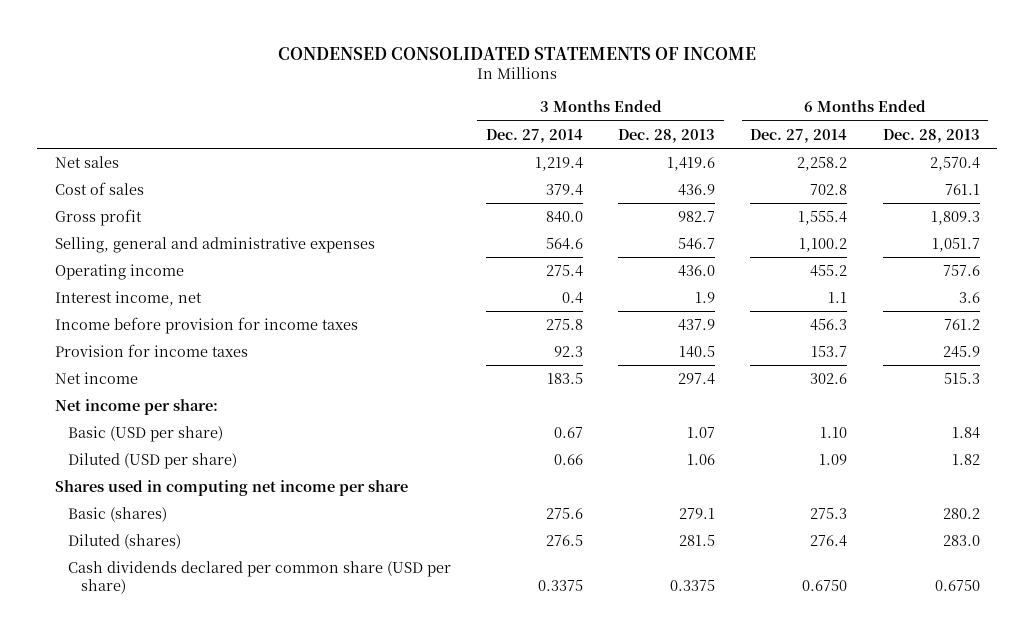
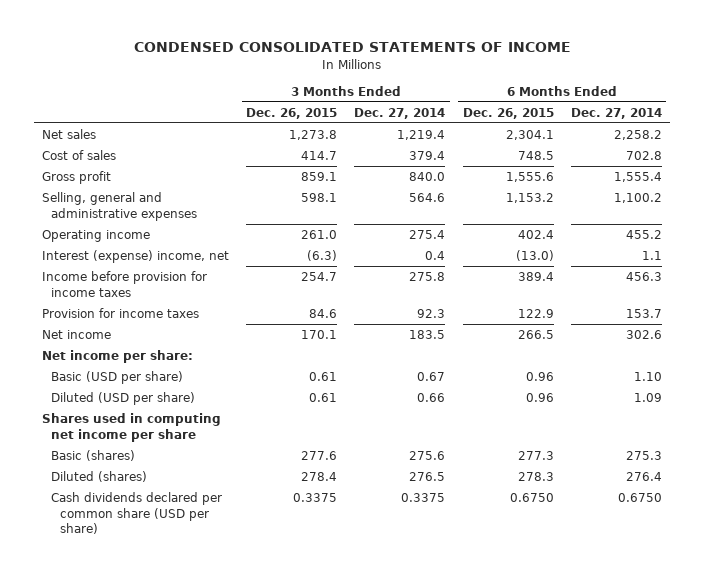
[618,128,716,143] Dec. 28, 2013 -> none
[882,128,980,143] Dec. 28, 2013 -> none
none -> [246,107,338,119] Dec. 26, 2015
none -> [462,107,554,119] Dec. 26, 2015
[54,291,202,307] Interest income, net -> [42,249,230,263] Interest (expense) income, net

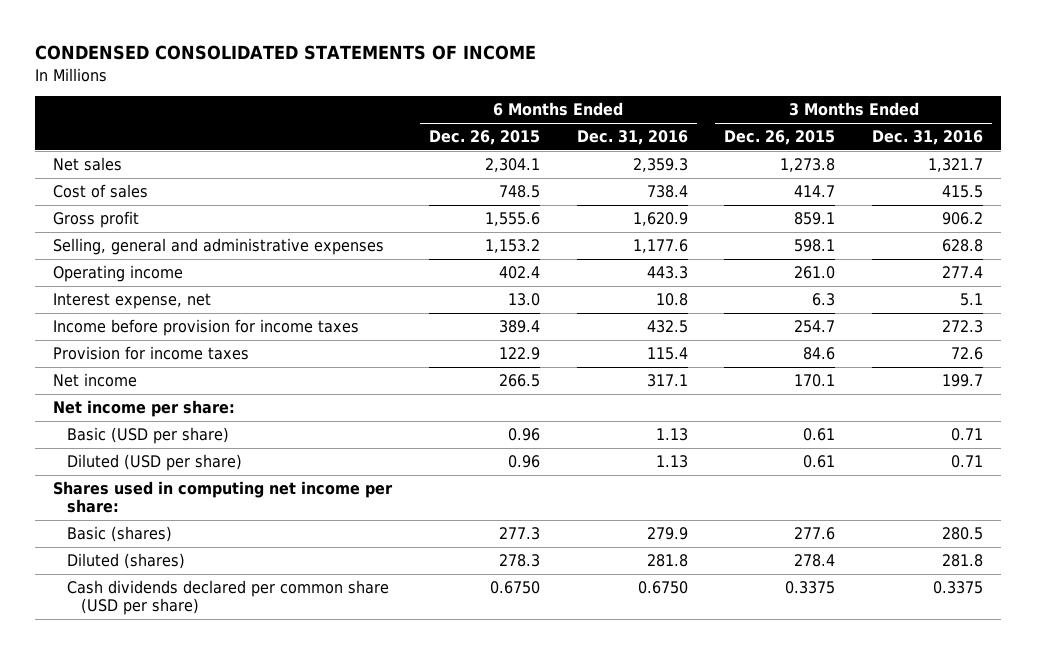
[354,107,446,119] Dec. 27, 2014 -> none
[570,107,662,119] Dec. 27, 2014 -> none
none -> [576,130,688,146] Dec. 31, 2016
none -> [872,130,984,146] Dec. 31, 2016
[42,249,230,263] Interest (expense) income, net -> [53,293,212,310] Interest expense, net
[307,249,338,261] (6.3) -> [812,293,836,307] 6.3
[515,249,554,261] (13.0) -> [508,293,541,307] 13.0
[42,412,222,442] Shares used in computing net income per share -> [53,481,394,514] Shares used in computing net income per share:

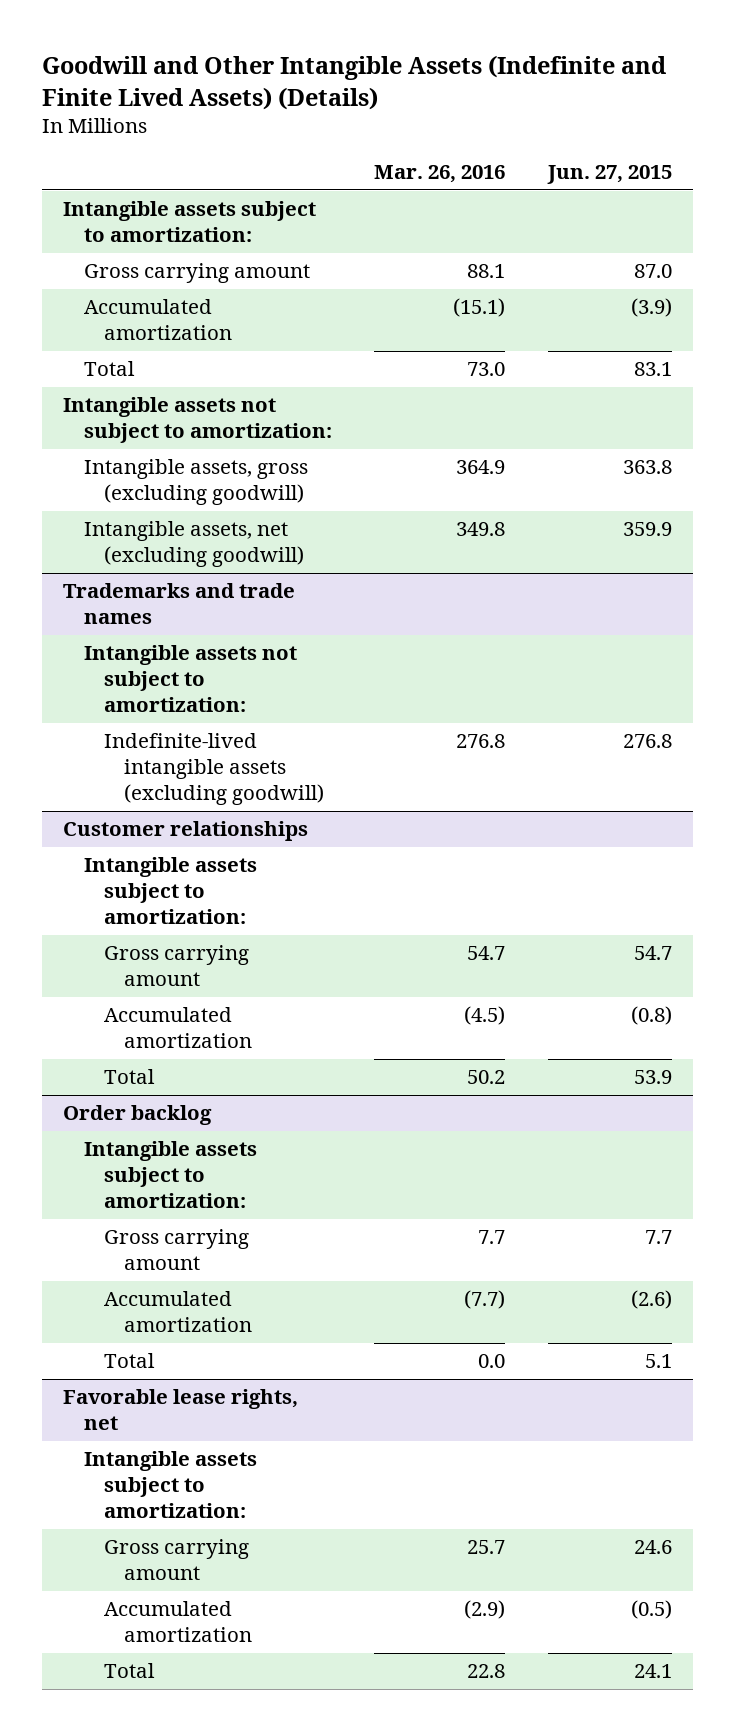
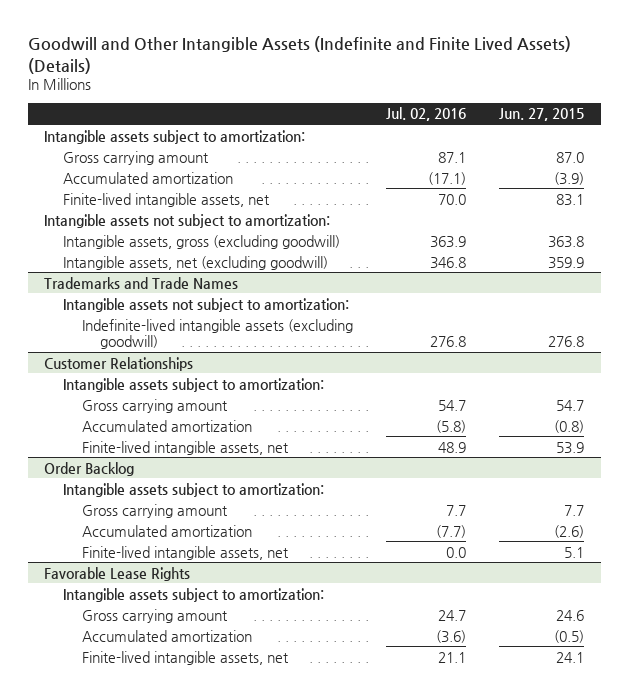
[374,165,506,184] Mar. 26, 2016 -> none
none -> [385,107,466,122] Jul. 02, 2016
[83,361,135,377] Total -> [63,192,271,207] Finite-lived intangible assets, net
[63,583,296,625] Trademarks and trade names -> [44,276,239,289] Trademarks and Trade Names
[63,821,309,842] Customer relationships -> [44,356,194,371] Customer Relationships
[103,1069,155,1085] Total -> [81,440,289,455] Finite-lived intangible assets, net
[63,1105,213,1126] Order backlog -> [44,461,135,476] Order Backlog
[103,1353,155,1369] Total -> [81,545,289,560] Finite-lived intangible assets, net
[63,1389,299,1431] Favorable lease rights, net -> [44,566,191,581] Favorable Lease Rights
[103,1663,155,1679] Total -> [81,650,289,665] Finite-lived intangible assets, net

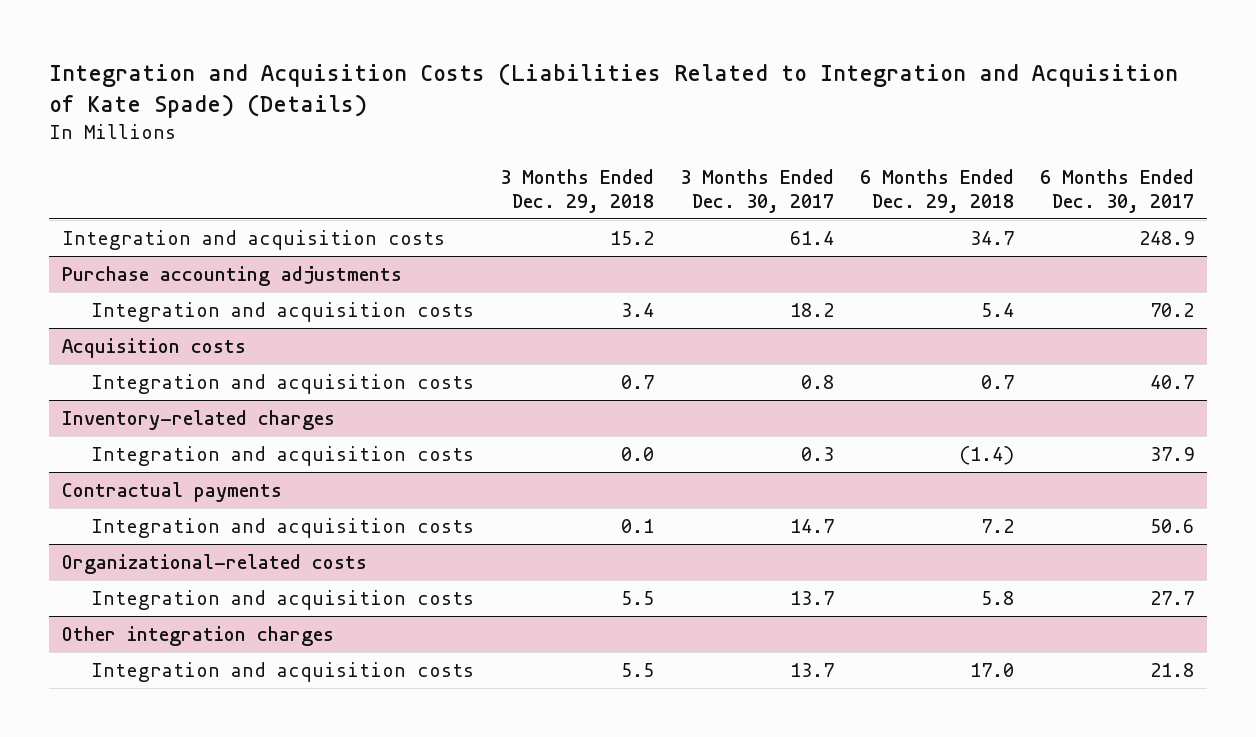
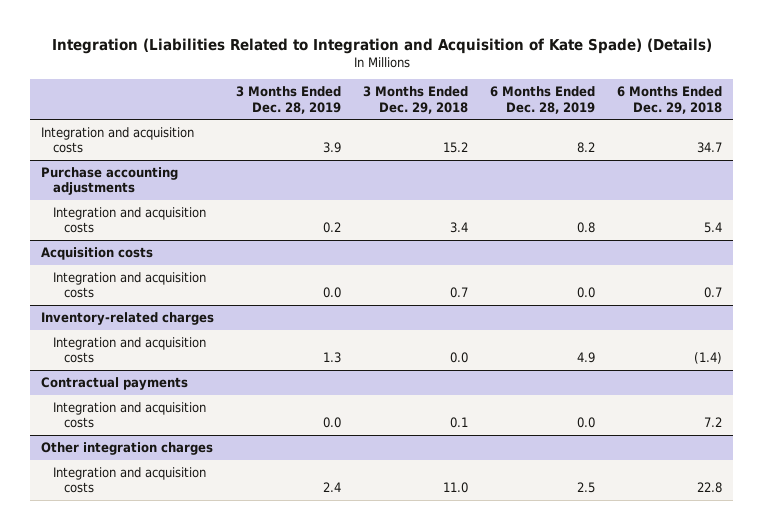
[49,62,1179,118] Integration and Acquisition Costs (Liabilities Related to Integration and Acquisition of Kate Spade) (Details) -> [51,37,712,54] Integration (Liabilities Related to Integration and Acquisition of Kate Spade) (Details)
[680,169,835,214] 3 Months Ended Dec. 30, 2017 -> none
[1039,169,1194,214] 6 Months Ended Dec. 30, 2017 -> none
none -> [236,86,342,114] 3 Months Ended Dec. 28, 2019
none -> [490,86,596,114] 6 Months Ended Dec. 28, 2019
[62,553,368,574] Organizational-related costs -> none
[91,589,475,610] Integration and acquisition costs -> none
[621,662,655,677] 5.5 -> [443,482,469,494] 11.0
[970,662,1015,677] 17.0 -> [697,482,723,494] 22.8

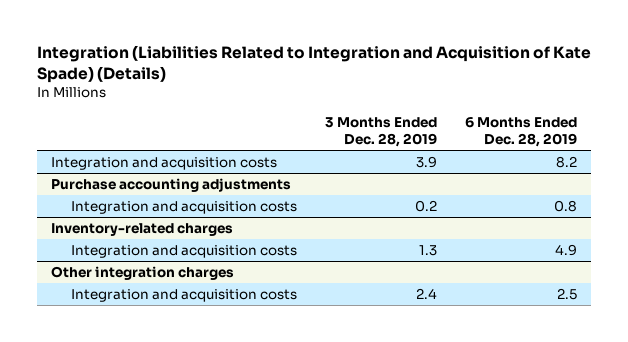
[363,86,469,114] 3 Months Ended Dec. 29, 2018 -> none
[617,86,723,114] 6 Months Ended Dec. 29, 2018 -> none
[41,246,154,260] Acquisition costs -> none
[52,271,206,299] Integration and acquisition costs -> none
[41,376,189,390] Contractual payments -> none
[52,401,206,429] Integration and acquisition costs -> none

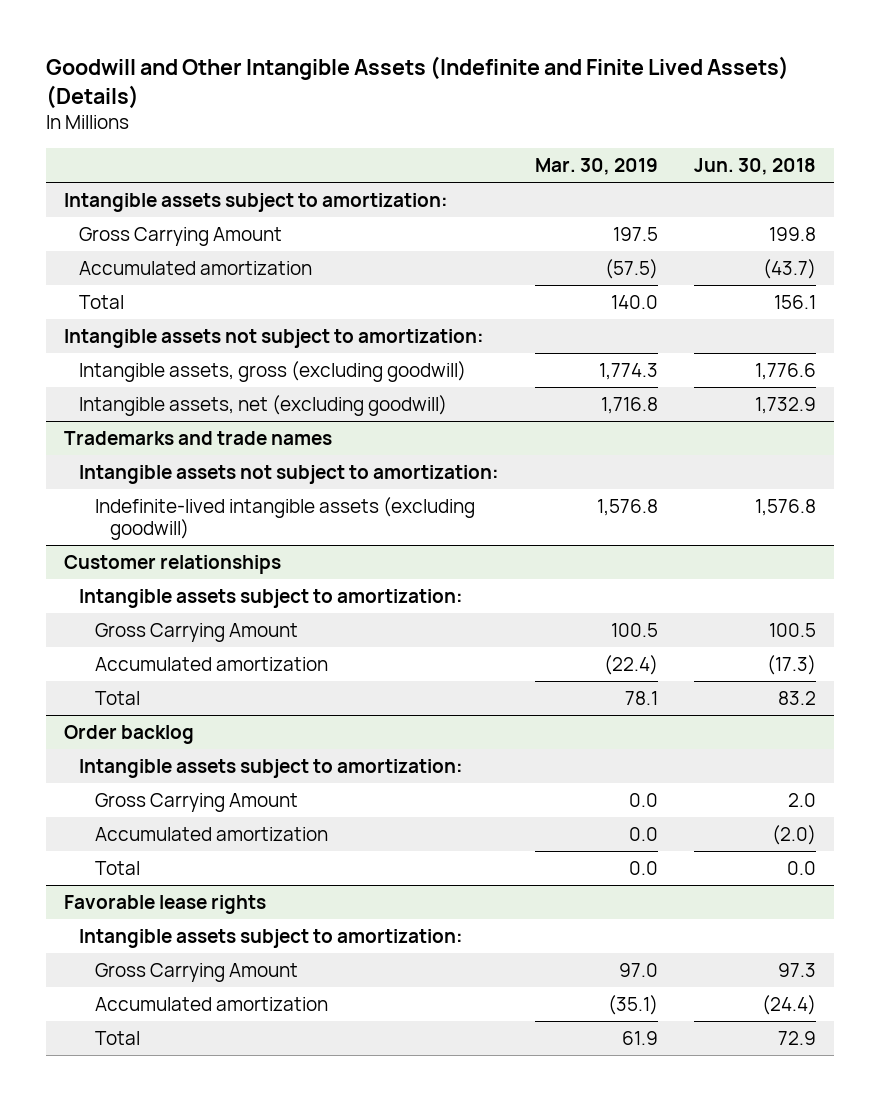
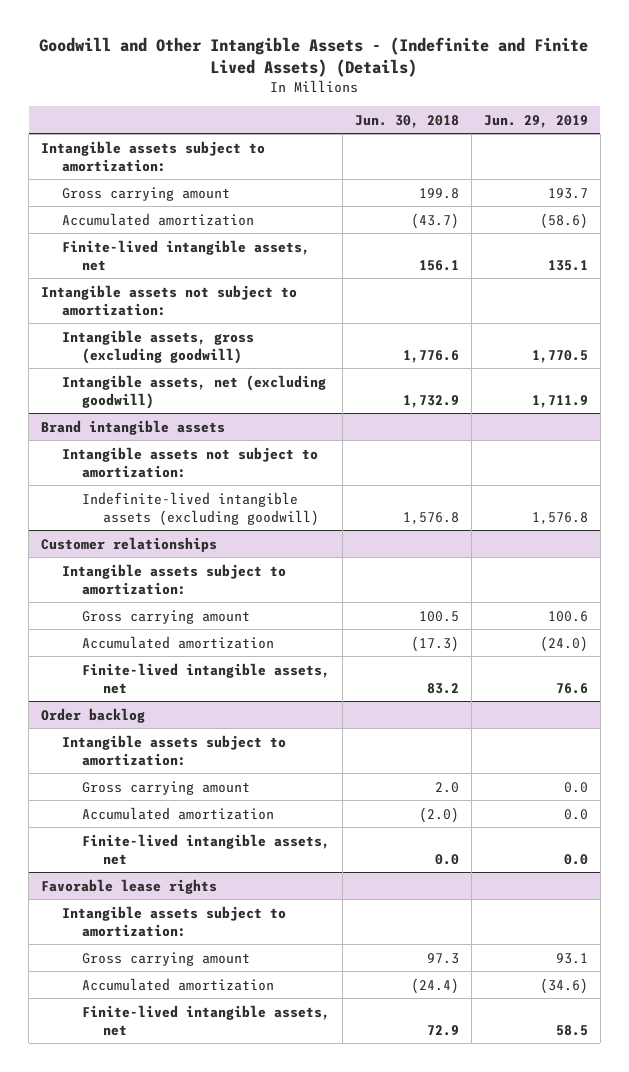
[45,55,789,110] Goodwill and Other Intangible Assets (Indefinite and Finite Lived Assets) (Details) -> [39,36,589,77] Goodwill and Other Intangible Assets - (Indefinite and Finite Lived Assets) (Details)
[535,158,659,176] Mar. 30, 2019 -> none
none -> [483,114,588,128] Jun. 29, 2019
[79,226,283,246] Gross Carrying Amount -> [61,186,230,201] Gross carrying amount
[79,294,125,309] Total -> [61,239,310,271] Finite-lived intangible assets, net
[63,430,332,445] Trademarks and trade names -> none
none -> [41,419,226,435] Brand intangible assets
[94,622,298,642] Gross Carrying Amount -> [82,609,251,624] Gross carrying amount
[94,690,140,705] Total -> [82,662,331,694] Finite-lived intangible assets, net
[94,792,298,812] Gross Carrying Amount -> [82,780,251,795] Gross carrying amount
[94,860,140,875] Total -> [82,833,331,865] Finite-lived intangible assets, net
[94,962,298,982] Gross Carrying Amount -> [82,951,251,966] Gross carrying amount
[94,1030,140,1045] Total -> [82,1004,331,1036] Finite-lived intangible assets, net

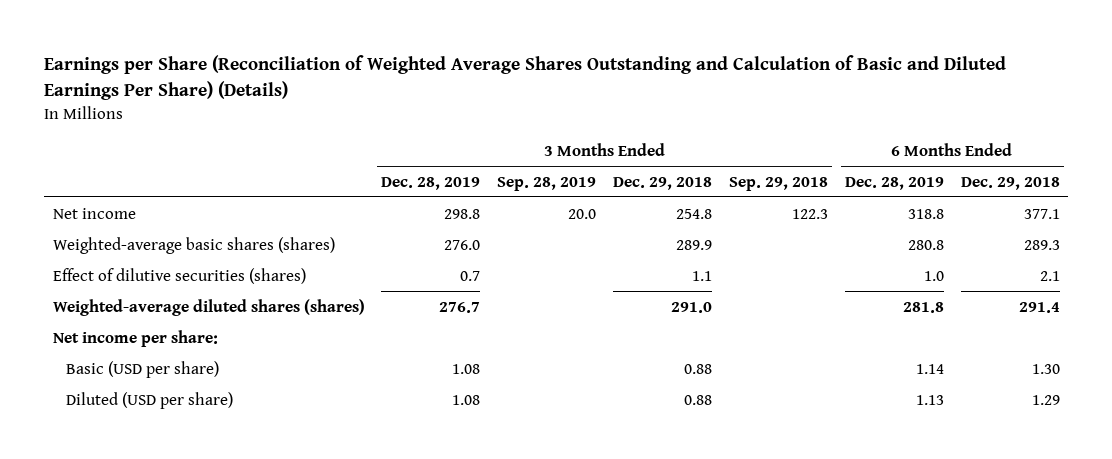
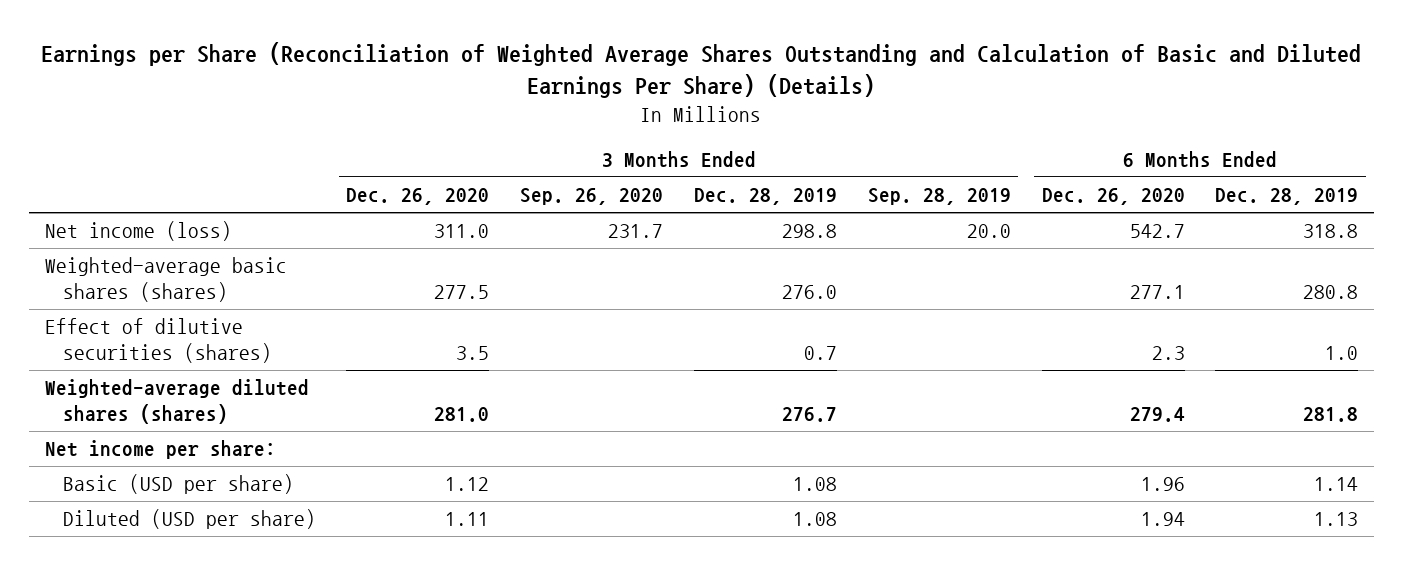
[613,176,713,190] Dec. 29, 2018 -> none
[728,176,828,191] Sep. 29, 2018 -> none
[960,176,1060,190] Dec. 29, 2018 -> none
none -> [346,187,490,205] Dec. 26, 2020
none -> [520,187,664,205] Sep. 26, 2020
none -> [1041,187,1185,205] Dec. 26, 2020
[52,207,136,219] Net income -> [44,221,232,242] Net income (loss)

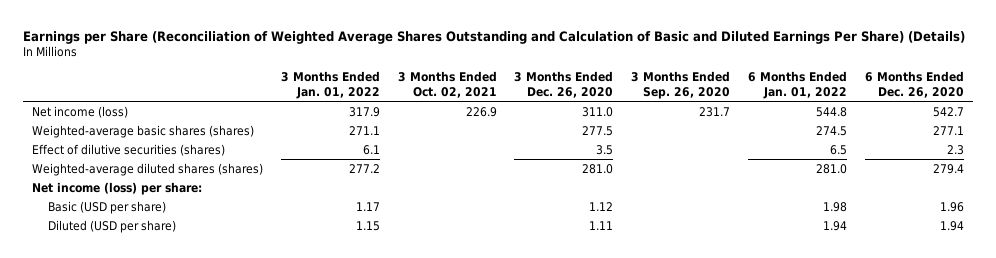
[693,187,837,205] Dec. 28, 2019 -> none
[867,187,1011,205] Sep. 28, 2019 -> none
[1215,187,1359,205] Dec. 28, 2019 -> none
none -> [280,71,380,100] 3 Months Ended Jan. 01, 2022
none -> [397,71,497,99] 3 Months Ended Oct. 02, 2021
none -> [748,71,848,100] 6 Months Ended Jan. 01, 2022
[44,440,276,460] Net income per share: -> [31,181,202,195] Net income (loss) per share:

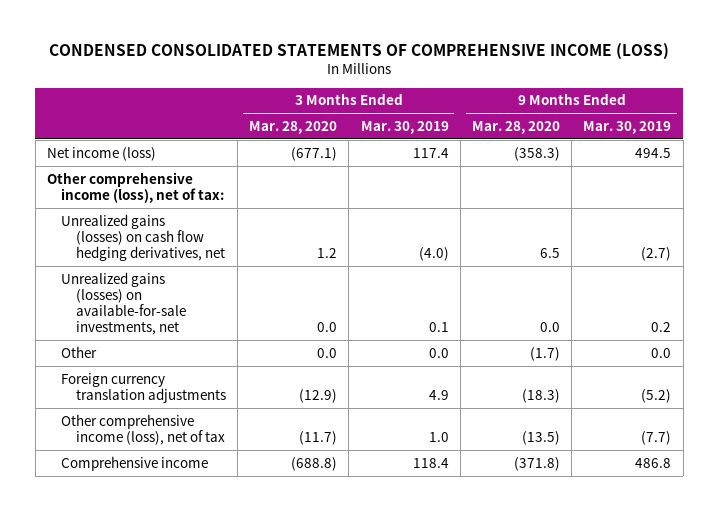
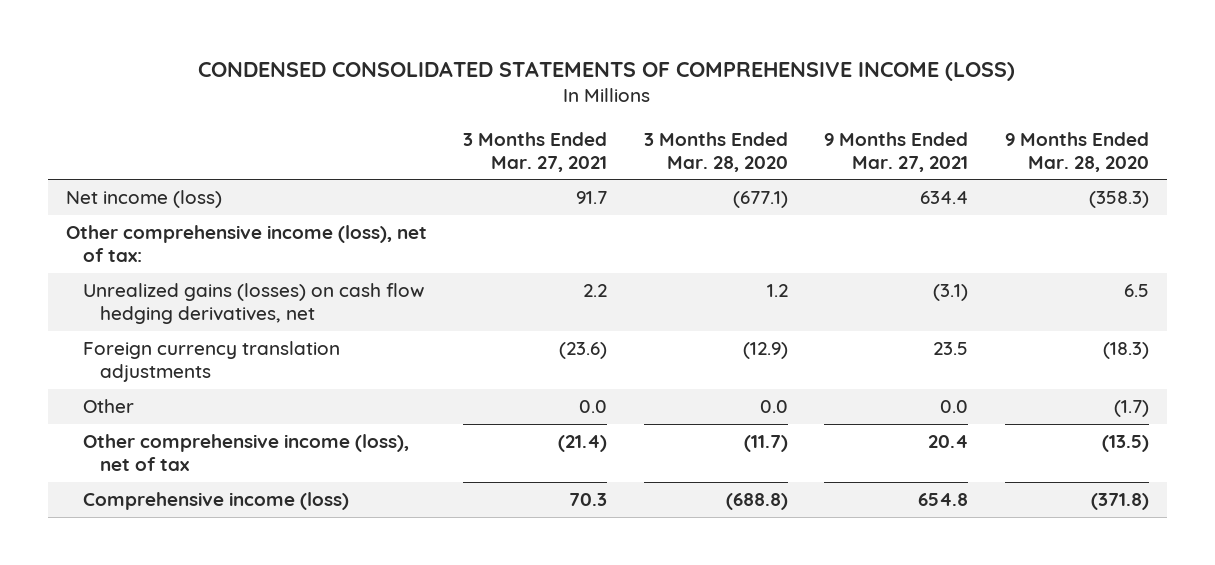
[360,121,449,135] Mar. 30, 2019 -> none
[583,121,672,135] Mar. 30, 2019 -> none
none -> [463,131,608,172] 3 Months Ended Mar. 27, 2021
none -> [824,131,969,172] 9 Months Ended Mar. 27, 2021
[61,271,186,335] Unrealized gains (losses) on available-for-sale investments, net -> none
[61,345,98,358] Other -> [82,399,134,414] Other
[61,455,209,471] Comprehensive income -> [82,492,349,511] Comprehensive income (loss)

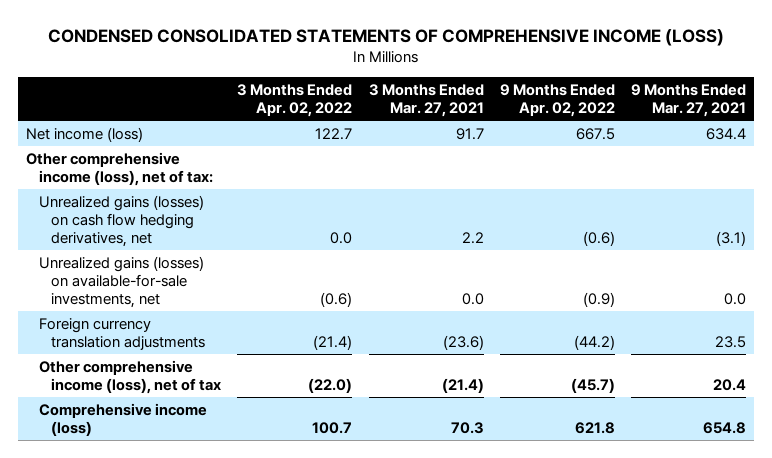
[643,131,788,172] 3 Months Ended Mar. 28, 2020 -> none
[1004,131,1149,172] 9 Months Ended Mar. 28, 2020 -> none
none -> [237,83,353,118] 3 Months Ended Apr. 02, 2022
none -> [499,83,615,118] 9 Months Ended Apr. 02, 2022
none -> [38,255,204,309] Unrealized gains (losses) on available-for-sale investments, net
[82,399,134,414] Other -> none

